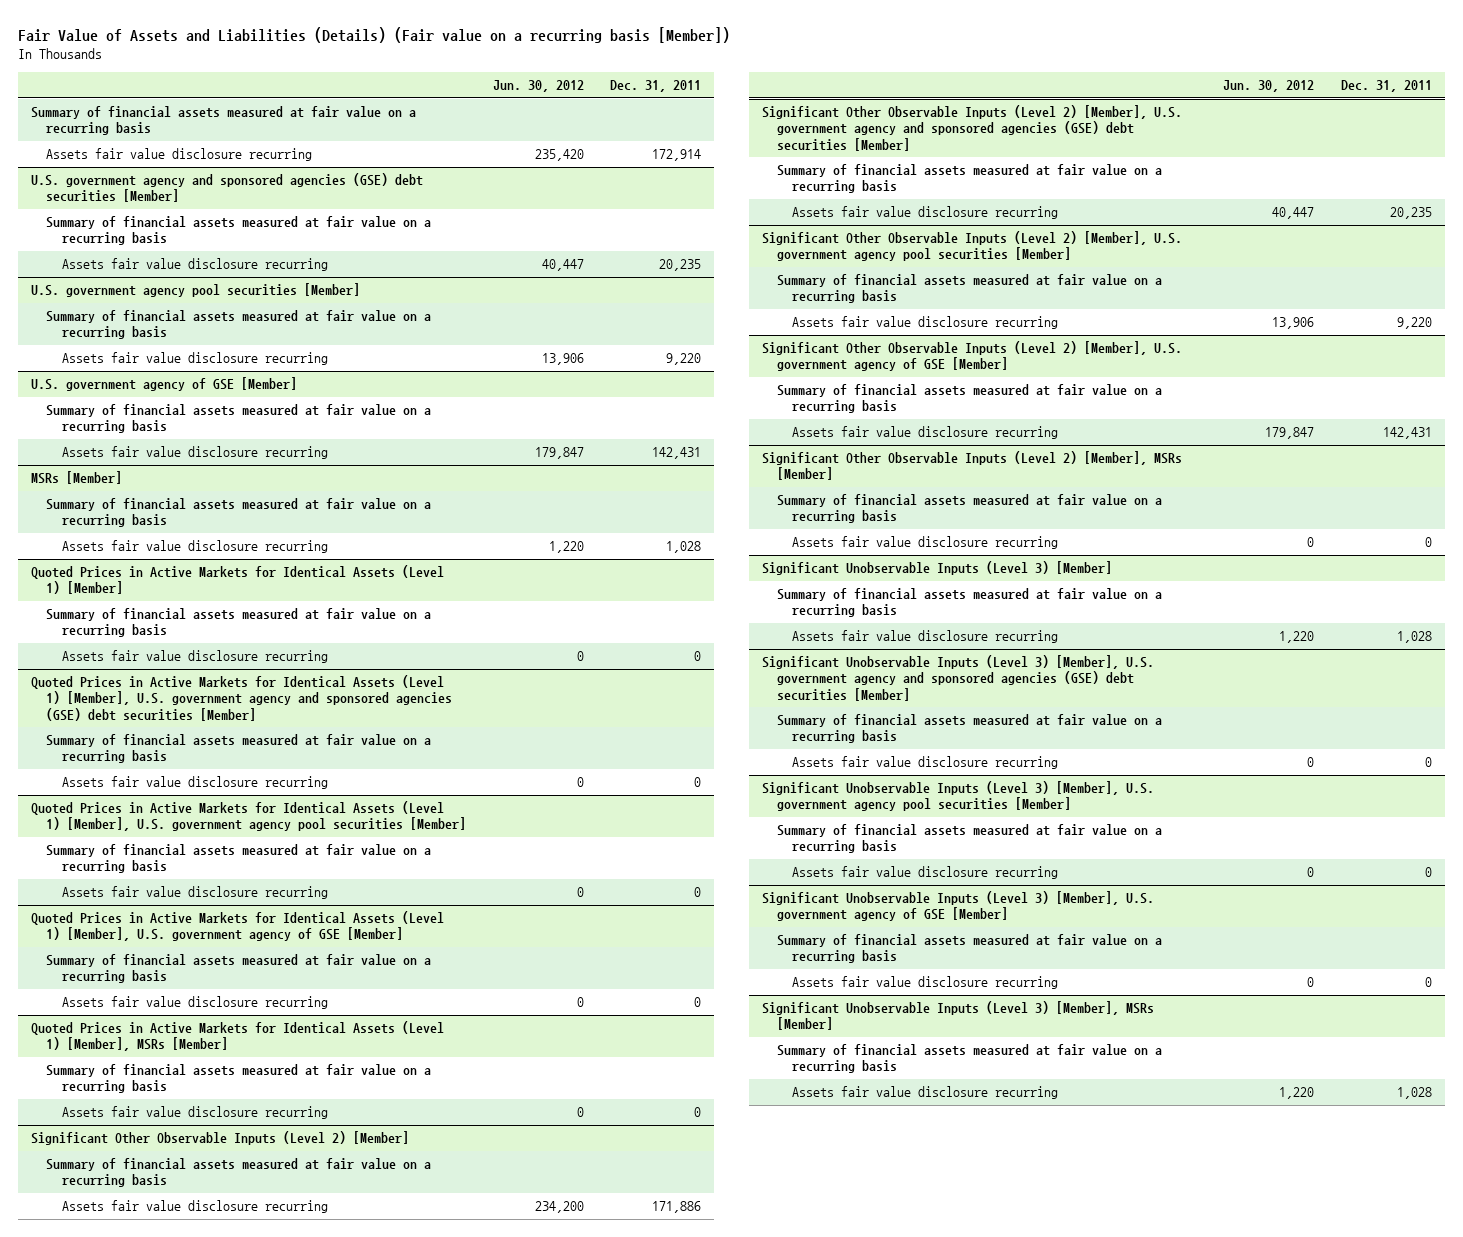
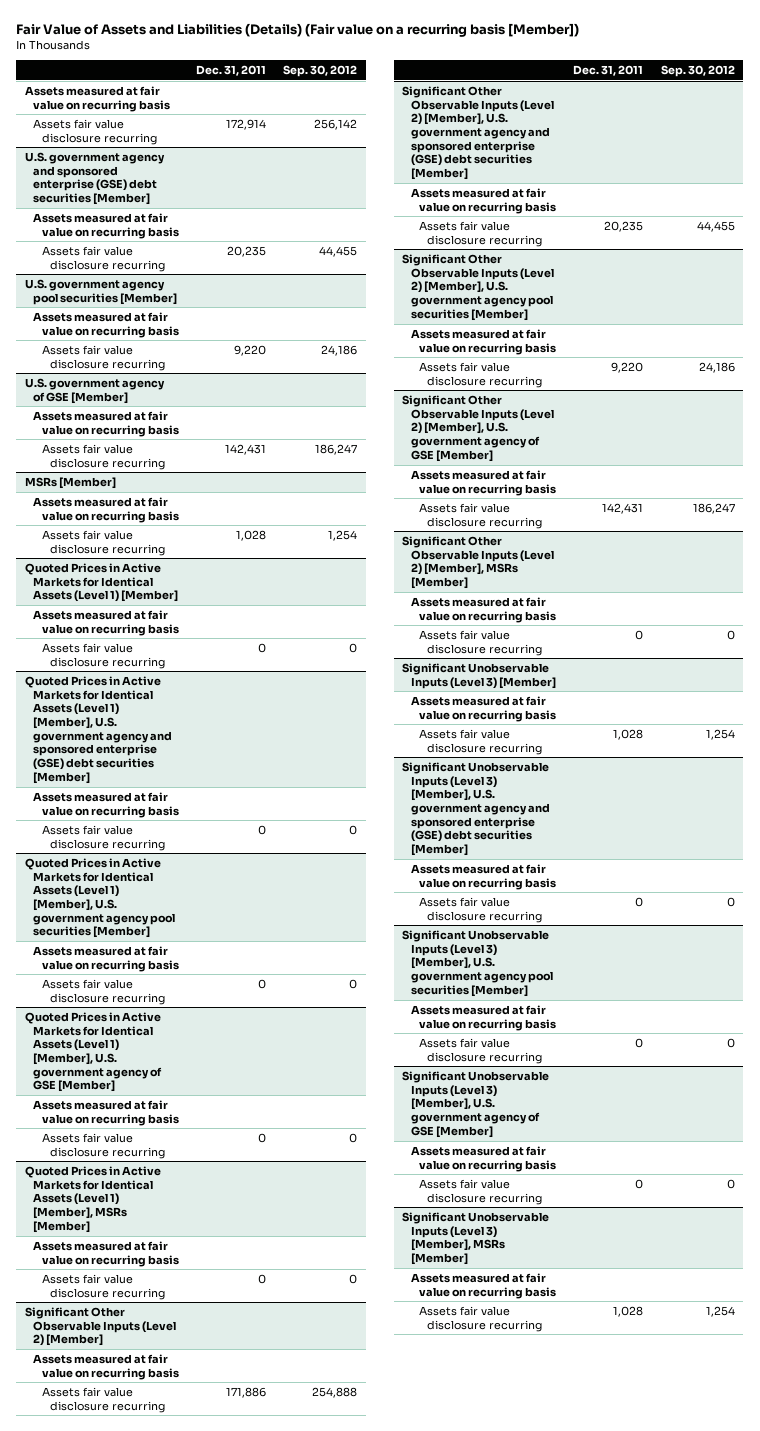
[492,80,584,93] Jun. 30, 2012 -> none
none -> [283,64,358,77] Sep. 30, 2012
[31,106,417,136] Summary of financial assets measured at fair value on a recurring basis -> [25,85,171,112] Assets measured at fair value on recurring basis
[31,173,424,203] U.S. government agency and sponsored agencies (GSE) debt securities [Member] -> [25,151,166,206] U.S. government agency and sponsored enterprise (GSE) debt securities [Member]
[46,216,432,246] Summary of financial assets measured at fair value on a recurring basis -> [33,212,179,239] Assets measured at fair value on recurring basis
[46,310,432,340] Summary of financial assets measured at fair value on a recurring basis -> [33,311,179,338] Assets measured at fair value on recurring basis
[46,404,432,434] Summary of financial assets measured at fair value on a recurring basis -> [33,410,179,437] Assets measured at fair value on recurring basis
[46,498,432,528] Summary of financial assets measured at fair value on a recurring basis -> [33,496,179,523] Assets measured at fair value on recurring basis
[46,608,432,638] Summary of financial assets measured at fair value on a recurring basis -> [33,609,179,636] Assets measured at fair value on recurring basis
[31,675,453,721] Quoted Prices in Active Markets for Identical Assets (Level 1) [Member], U.S. government agency and sponsored agencies (GSE) debt securities [Member] -> [25,675,173,784] Quoted Prices in Active Markets for Identical Assets (Level 1) [Member], U.S. government agency and sponsored enterprise (GSE) debt securities [Member]
[46,734,432,764] Summary of financial assets measured at fair value on a recurring basis -> [33,791,179,818] Assets measured at fair value on recurring basis
[46,844,432,874] Summary of financial assets measured at fair value on a recurring basis -> [33,945,179,972] Assets measured at fair value on recurring basis
[46,954,432,984] Summary of financial assets measured at fair value on a recurring basis -> [33,1099,179,1126] Assets measured at fair value on recurring basis
[46,1064,432,1094] Summary of financial assets measured at fair value on a recurring basis -> [33,1240,179,1267] Assets measured at fair value on recurring basis
[46,1158,432,1188] Summary of financial assets measured at fair value on a recurring basis -> [33,1353,179,1380] Assets measured at fair value on recurring basis
[761,105,1182,151] Significant Other Observable Inputs (Level 2) [Member], U.S. government agency and sponsored agencies (GSE) debt securities [Member] -> [402,85,554,181] Significant Other Observable Inputs (Level 2) [Member], U.S. government agency and sponsored enterprise (GSE) debt securities [Member]
[776,164,1162,194] Summary of financial assets measured at fair value on a recurring basis -> [410,187,556,214] Assets measured at fair value on recurring basis
[776,274,1162,304] Summary of financial assets measured at fair value on a recurring basis -> [410,328,556,355] Assets measured at fair value on recurring basis
[776,384,1162,414] Summary of financial assets measured at fair value on a recurring basis -> [410,469,556,496] Assets measured at fair value on recurring basis
[776,494,1162,524] Summary of financial assets measured at fair value on a recurring basis -> [410,596,556,623] Assets measured at fair value on recurring basis
[776,588,1162,618] Summary of financial assets measured at fair value on a recurring basis -> [410,695,556,722] Assets measured at fair value on recurring basis
[761,655,1154,701] Significant Unobservable Inputs (Level 3) [Member], U.S. government agency and sponsored agencies (GSE) debt securities [Member] -> [402,761,550,857] Significant Unobservable Inputs (Level 3) [Member], U.S. government agency and sponsored enterprise (GSE) debt securities [Member]
[776,714,1162,744] Summary of financial assets measured at fair value on a recurring basis -> [410,863,556,890] Assets measured at fair value on recurring basis
[776,824,1162,854] Summary of financial assets measured at fair value on a recurring basis -> [410,1004,556,1031] Assets measured at fair value on recurring basis
[776,934,1162,964] Summary of financial assets measured at fair value on a recurring basis -> [410,1145,556,1172] Assets measured at fair value on recurring basis
[776,1044,1162,1074] Summary of financial assets measured at fair value on a recurring basis -> [410,1272,556,1299] Assets measured at fair value on recurring basis

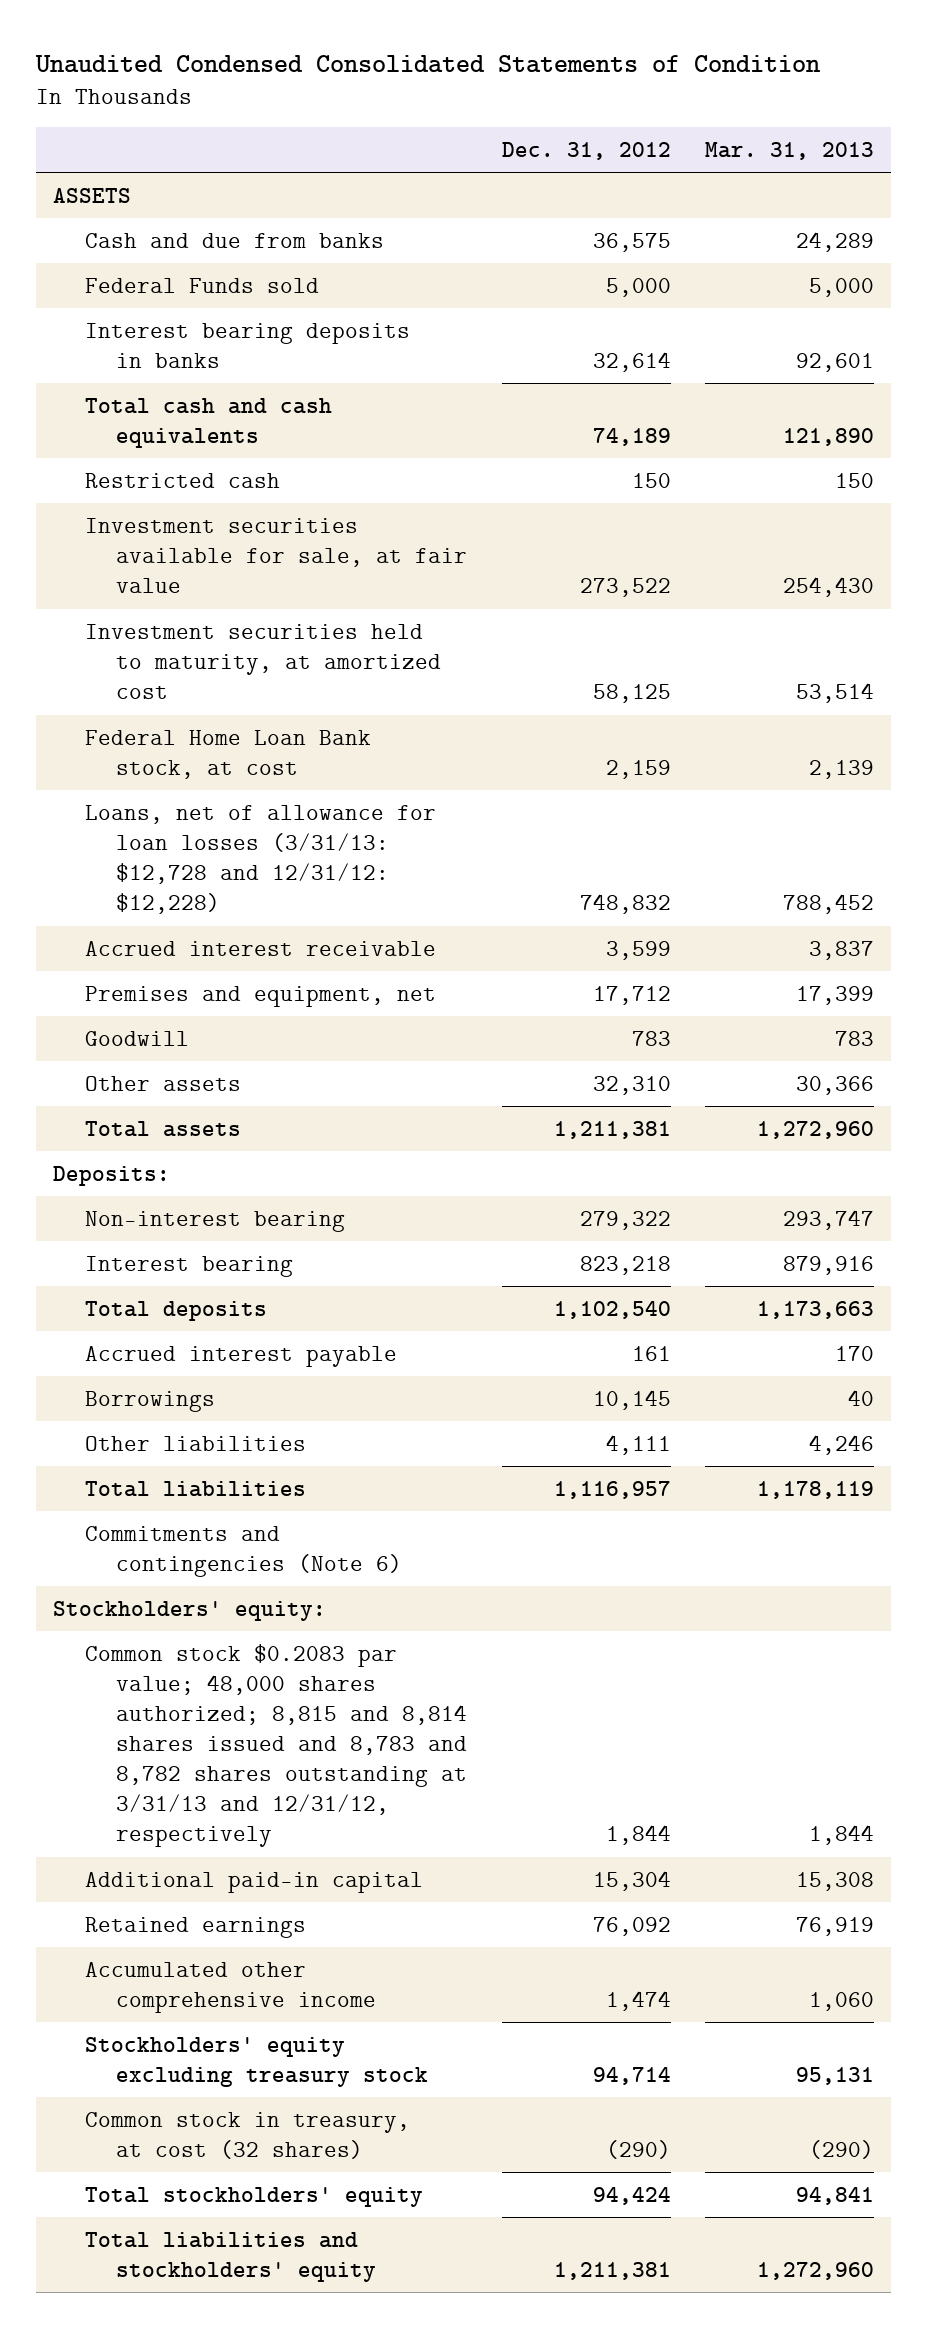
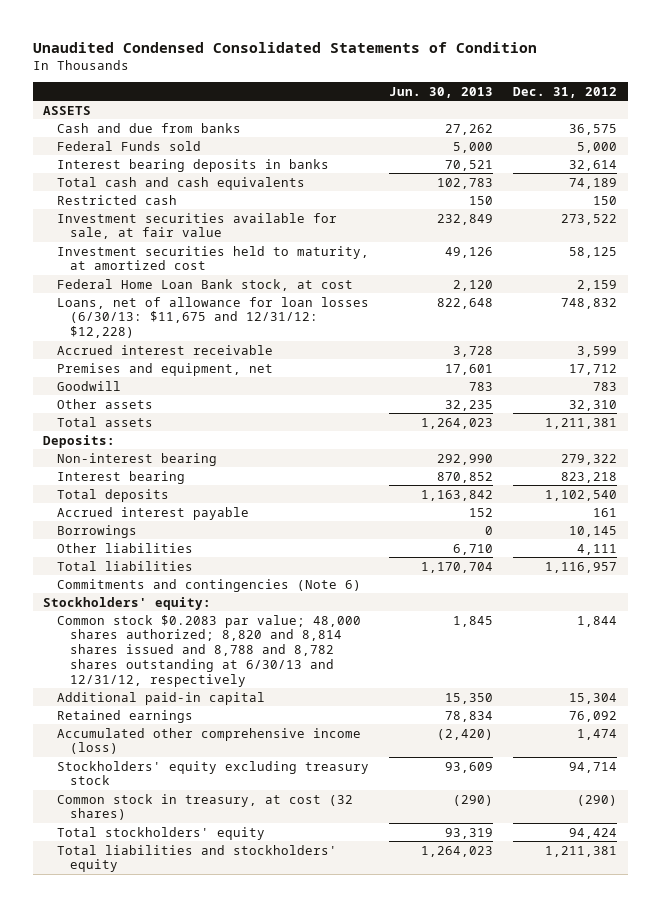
[704,141,874,160] Mar. 31, 2013 -> none
none -> [389,86,494,98] Jun. 30, 2013
[84,804,436,915] Loans, net of allowance for loan losses (3/31/13: $12,728 and 12/31/12: $12,228) -> [56,296,369,339] Loans, net of allowance for loan losses (6/30/13: $11,675 and 12/31/12: $12,228)
[84,1643,468,1848] Common stock $0.2083 par value; 48,000 shares authorized; 8,815 and 8,814 shares issued and 8,783 and 8,782 shares outstanding at 3/31/13 and 12/31/12, respectively -> [56,614,361,687] Common stock $0.2083 par value; 48,000 shares authorized; 8,820 and 8,814 shares issued and 8,788 and 8,782 shares outstanding at 6/30/13 and 12/31/12, respectively
[84,1961,377,2013] Accumulated other comprehensive income -> [56,727,361,755] Accumulated other comprehensive income (loss)

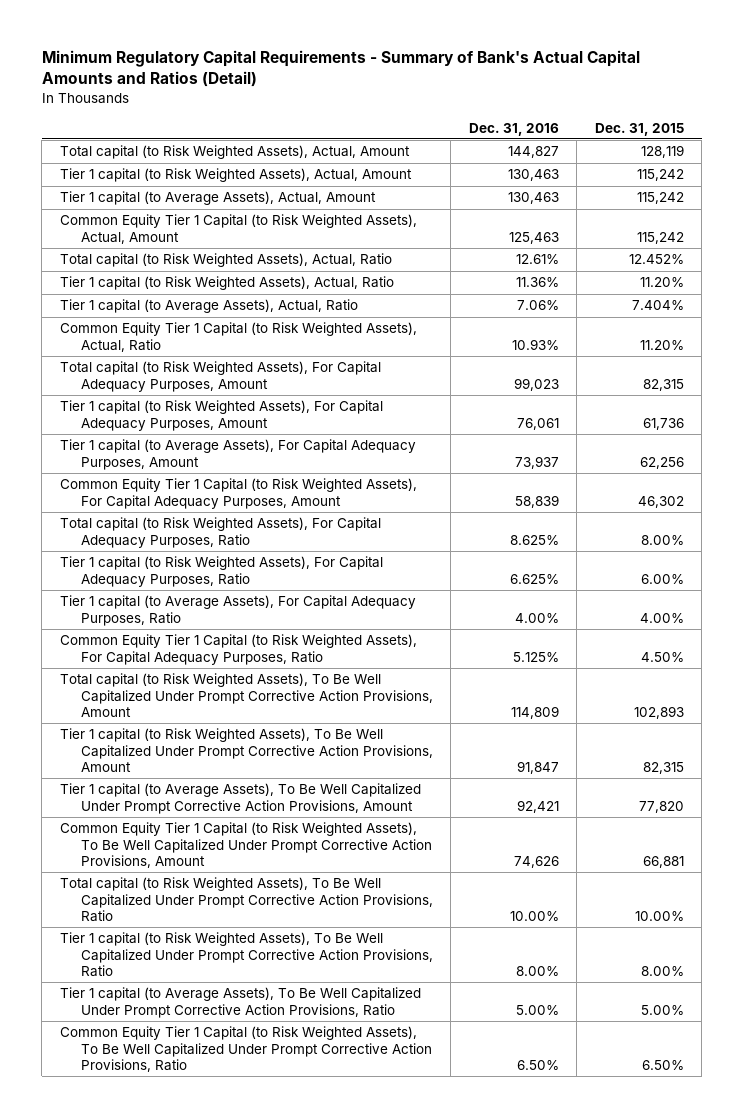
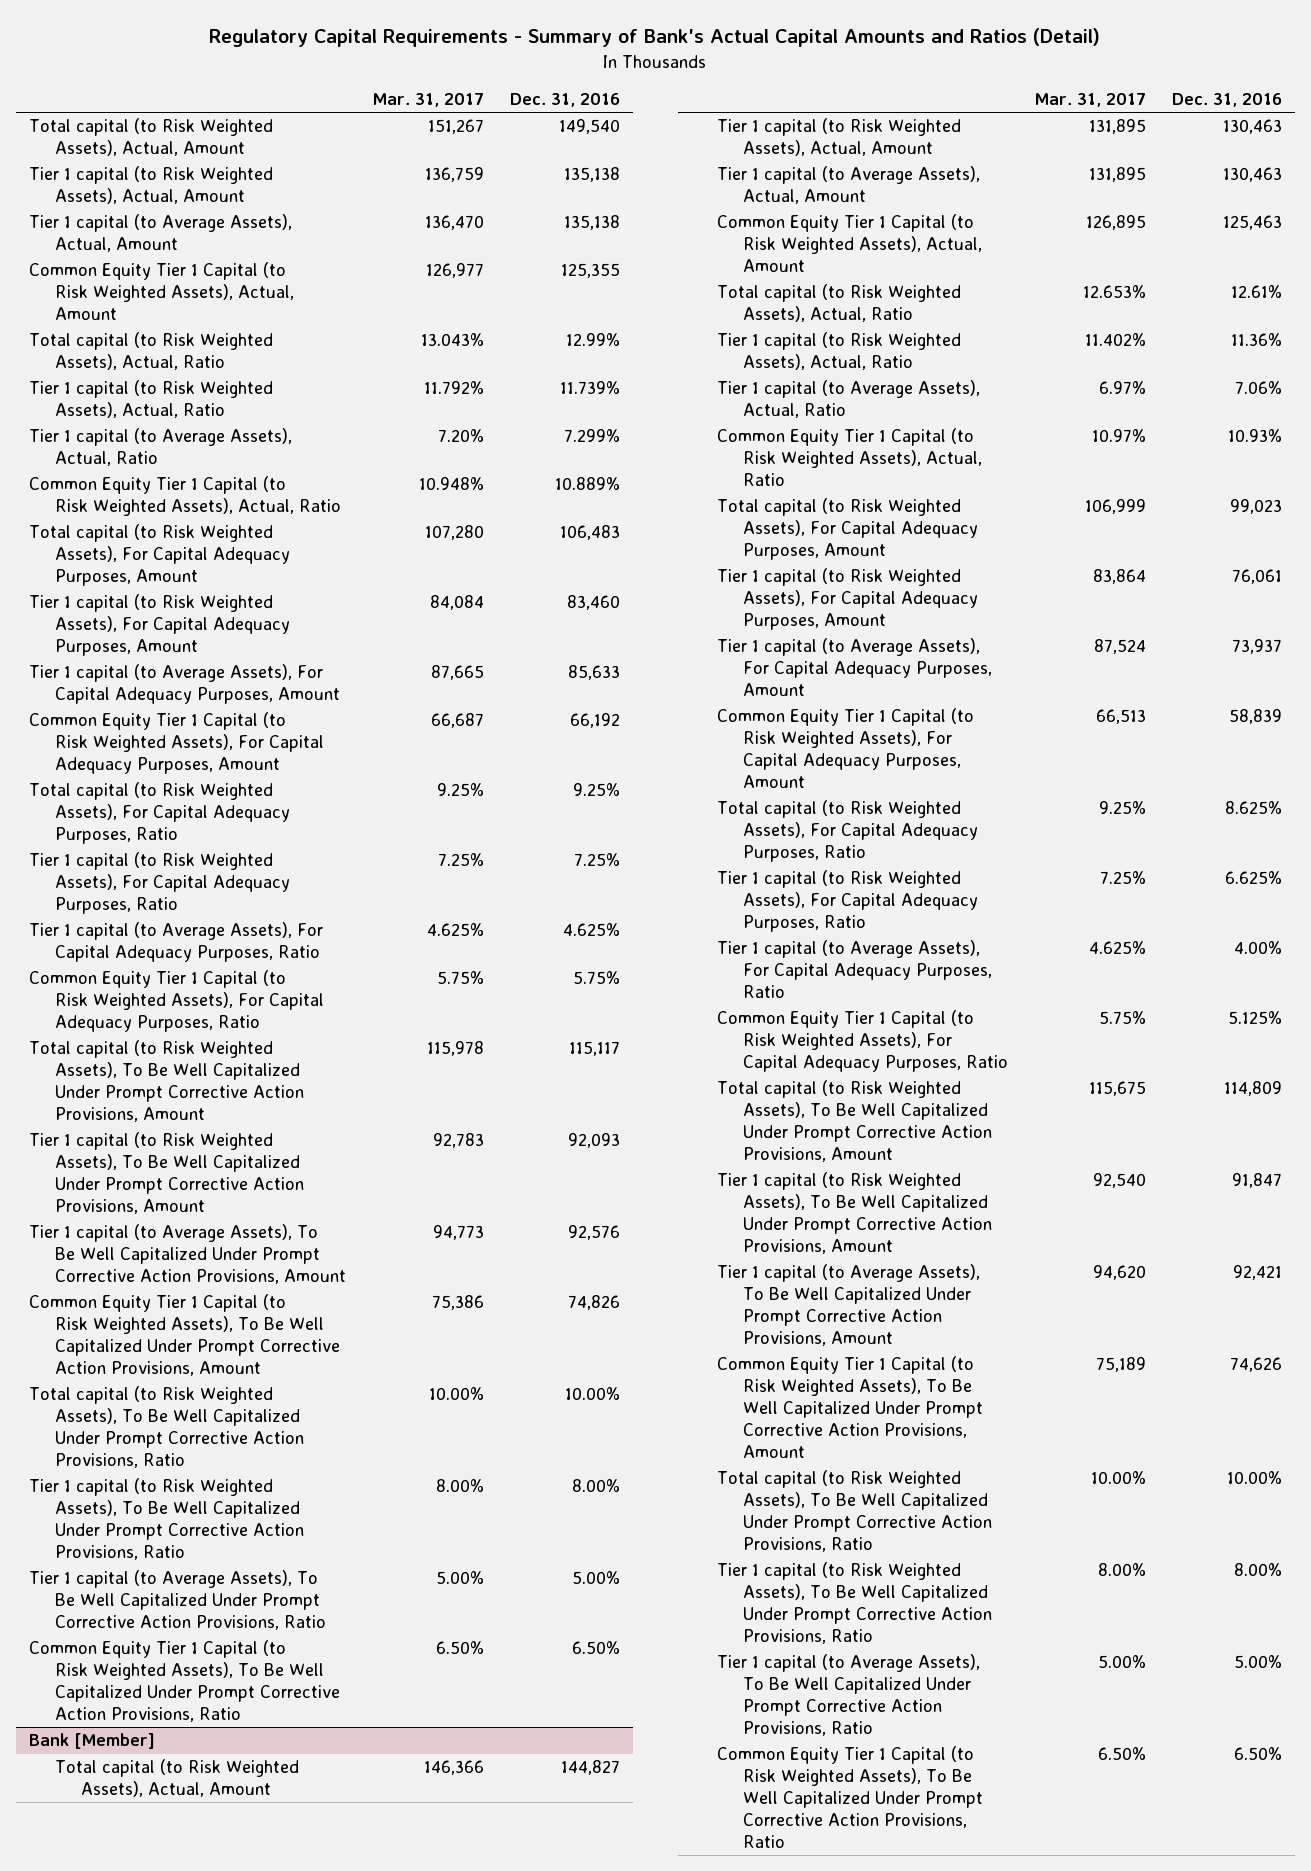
[41,49,640,88] Minimum Regulatory Capital Requirements - Summary of Bank's Actual Capital Amounts and Ratios (Detail) -> [209,28,1101,48] Regulatory Capital Requirements - Summary of Bank's Actual Capital Amounts and Ratios (Detail)
[594,122,684,136] Dec. 31, 2015 -> none
none -> [371,92,484,107] Mar. 31, 2017
none -> [28,118,273,157] Total capital (to Risk Weighted Assets), Actual, Amount
none -> [28,166,273,205] Tier 1 capital (to Risk Weighted Assets), Actual, Amount
none -> [28,214,292,253] Tier 1 capital (to Average Assets), Actual, Amount
none -> [28,262,294,321] Common Equity Tier 1 Capital (to Risk Weighted Assets), Actual, Amount
none -> [28,332,273,371] Total capital (to Risk Weighted Assets), Actual, Ratio
none -> [28,380,273,419] Tier 1 capital (to Risk Weighted Assets), Actual, Ratio
none -> [28,428,292,467] Tier 1 capital (to Average Assets), Actual, Ratio
none -> [28,476,341,517] Common Equity Tier 1 Capital (to Risk Weighted Assets), Actual, Ratio
none -> [28,524,290,587] Total capital (to Risk Weighted Assets), For Capital Adequacy Purposes, Amount
none -> [28,594,290,657] Tier 1 capital (to Risk Weighted Assets), For Capital Adequacy Purposes, Amount
none -> [28,664,340,705] Tier 1 capital (to Average Assets), For Capital Adequacy Purposes, Amount
none -> [28,712,324,775] Common Equity Tier 1 Capital (to Risk Weighted Assets), For Capital Adequacy Purposes, Amount
none -> [28,782,290,845] Total capital (to Risk Weighted Assets), For Capital Adequacy Purposes, Ratio
none -> [28,852,290,915] Tier 1 capital (to Risk Weighted Assets), For Capital Adequacy Purposes, Ratio
none -> [28,922,323,963] Tier 1 capital (to Average Assets), For Capital Adequacy Purposes, Ratio
none -> [28,970,324,1033] Common Equity Tier 1 Capital (to Risk Weighted Assets), For Capital Adequacy Purposes, Ratio
none -> [28,1040,304,1123] Total capital (to Risk Weighted Assets), To Be Well Capitalized Under Prompt Corrective Action Provisions, Amount
none -> [28,1132,304,1215] Tier 1 capital (to Risk Weighted Assets), To Be Well Capitalized Under Prompt Corrective Action Provisions, Amount
none -> [28,1224,346,1285] Tier 1 capital (to Average Assets), To Be Well Capitalized Under Prompt Corrective Action Provisions, Amount
none -> [28,1294,340,1377] Common Equity Tier 1 Capital (to Risk Weighted Assets), To Be Well Capitalized Under Prompt Corrective Action Provisions, Amount
none -> [28,1386,304,1469] Total capital (to Risk Weighted Assets), To Be Well Capitalized Under Prompt Corrective Action Provisions, Ratio
none -> [28,1478,304,1561] Tier 1 capital (to Risk Weighted Assets), To Be Well Capitalized Under Prompt Corrective Action Provisions, Ratio
none -> [28,1570,326,1631] Tier 1 capital (to Average Assets), To Be Well Capitalized Under Prompt Corrective Action Provisions, Ratio
none -> [28,1640,340,1723] Common Equity Tier 1 Capital (to Risk Weighted Assets), To Be Well Capitalized Under Prompt Corrective Action Provisions, Ratio
none -> [28,1733,155,1750] Bank [Member]

